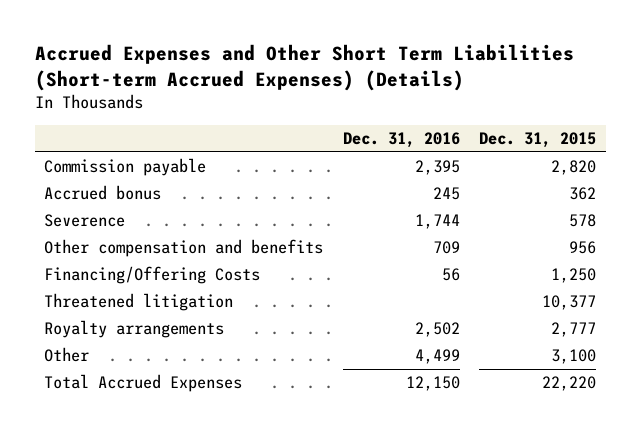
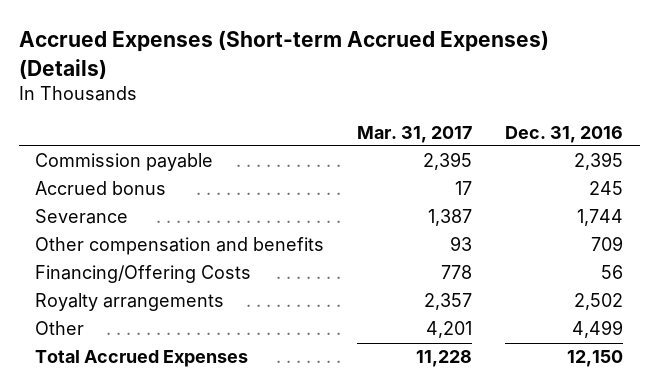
[34,44,574,91] Accrued Expenses and Other Short Term Liabilities (Short-term Accrued Expenses) (Details) -> [19,30,550,79] Accrued Expenses (Short-term Accrued Expenses) (Details)
[479,132,597,149] Dec. 31, 2015 -> none
none -> [357,125,473,143] Mar. 31, 2017
[44,214,126,228] Severence -> [35,209,129,225] Severance
[44,293,234,312] Threatened litigation -> none

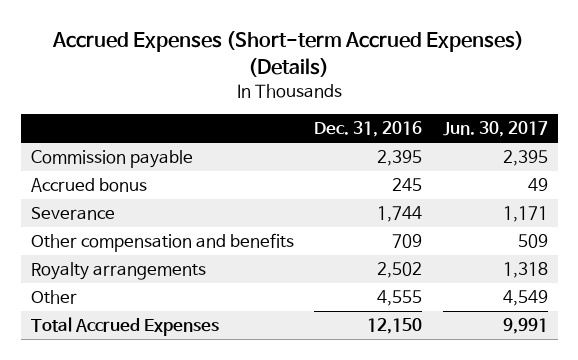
[357,125,473,143] Mar. 31, 2017 -> none
none -> [442,121,548,138] Jun. 30, 2017
[35,265,252,284] Financing/Offering Costs -> none
[572,320,624,339] 4,499 -> [377,290,423,307] 4,555

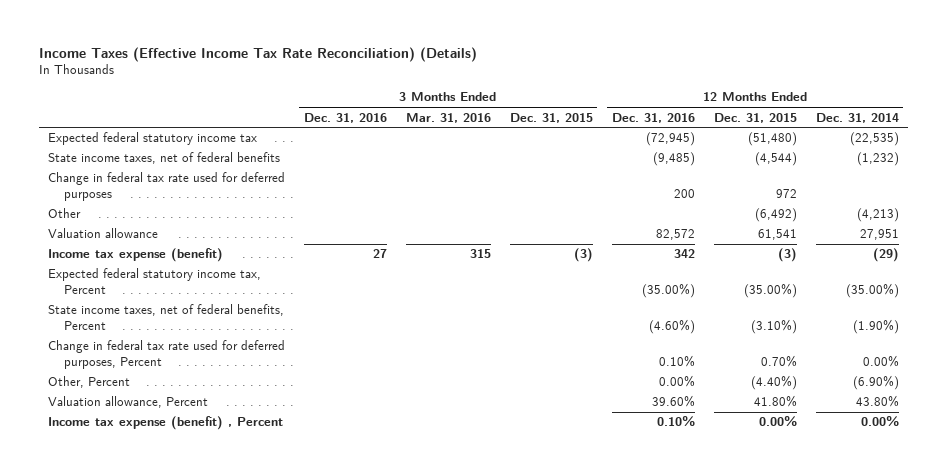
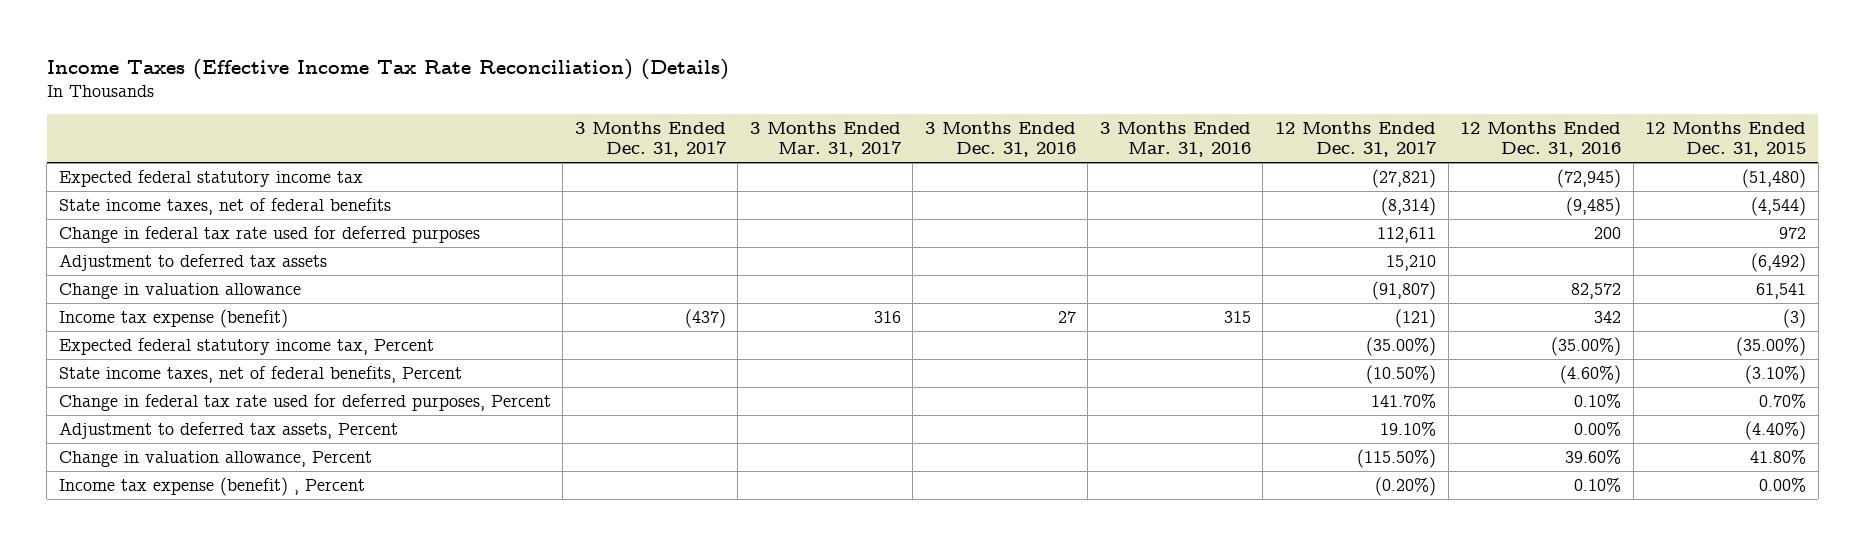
[509,112,593,123] Dec. 31, 2015 -> none
[815,112,899,123] Dec. 31, 2014 -> none
none -> [574,121,727,158] 3 Months Ended Dec. 31, 2017
none -> [749,121,902,158] 3 Months Ended Mar. 31, 2017
none -> [1275,121,1438,158] 12 Months Ended Dec. 31, 2017
[47,208,81,219] Other -> [58,253,327,271] Adjustment to deferred tax assets
[47,228,158,239] Valuation allowance -> [58,282,301,299] Change in valuation allowance
[47,376,130,389] Other, Percent -> none
none -> [58,421,398,439] Adjustment to deferred tax assets, Percent
[47,396,208,409] Valuation allowance, Percent -> [58,450,372,467] Change in valuation allowance, Percent

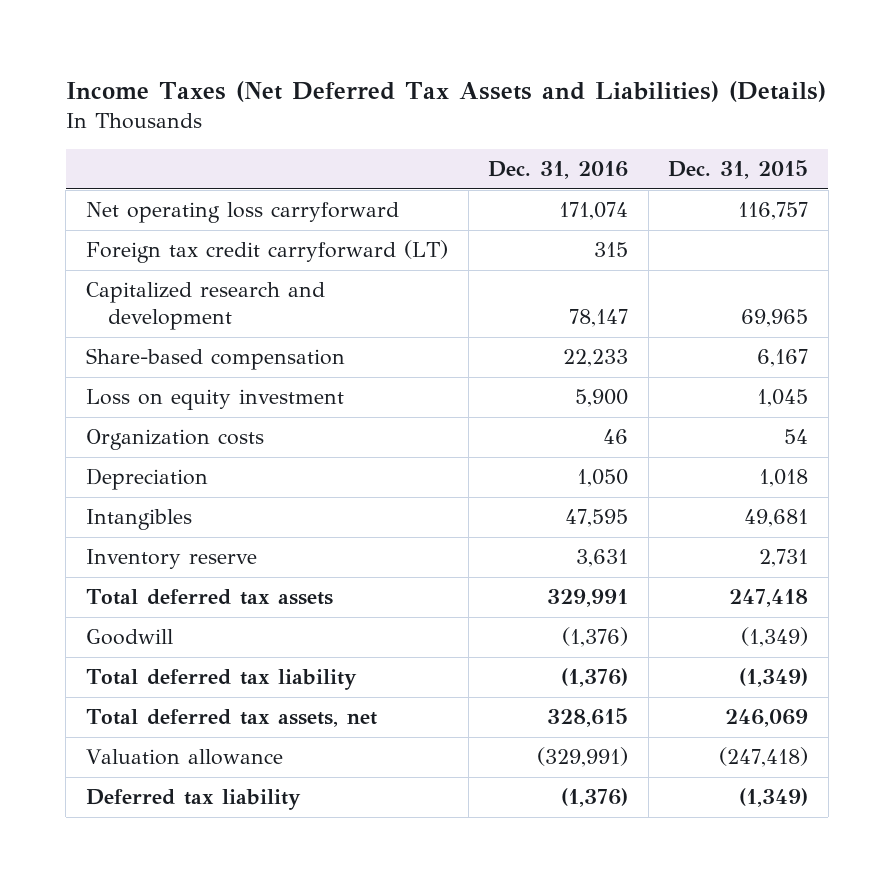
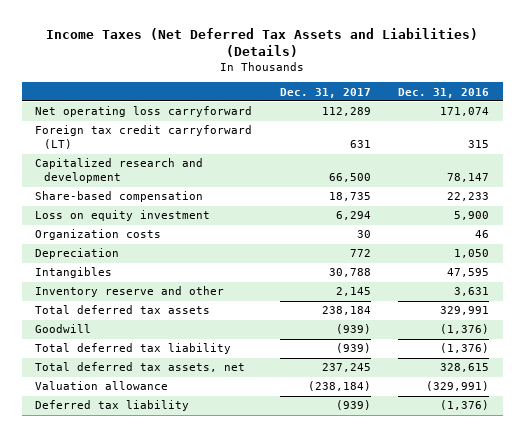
[668,160,809,180] Dec. 31, 2015 -> none
none -> [279,87,371,98] Dec. 31, 2017
[85,549,257,570] Inventory reserve -> [35,286,225,298] Inventory reserve and other

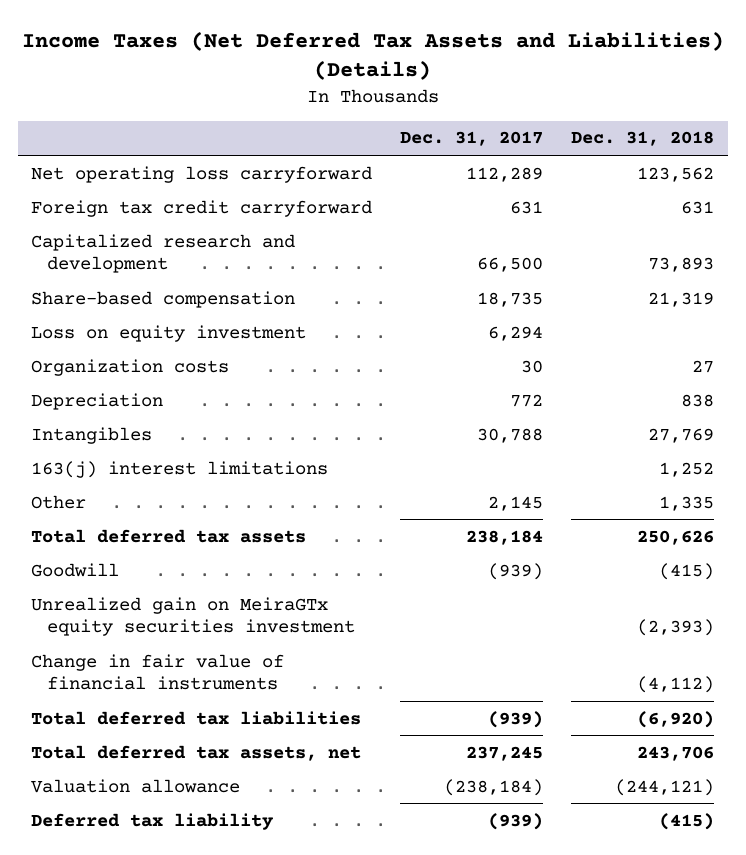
[398,87,490,98] Dec. 31, 2016 -> none
none -> [571,131,715,147] Dec. 31, 2018
[35,125,253,150] Foreign tax credit carryforward (LT) -> [31,199,373,217] Foreign tax credit carryforward
none -> [31,460,329,478] 163(j) interest limitations
[35,286,225,298] Inventory reserve and other -> [31,494,87,509] Other
none -> [31,596,355,636] Unrealized gain on MeiraGTx equity securities investment
none -> [31,653,285,690] Change in fair value of financial instruments
[35,343,232,355] Total deferred tax liability -> [31,710,362,725] Total deferred tax liabilities

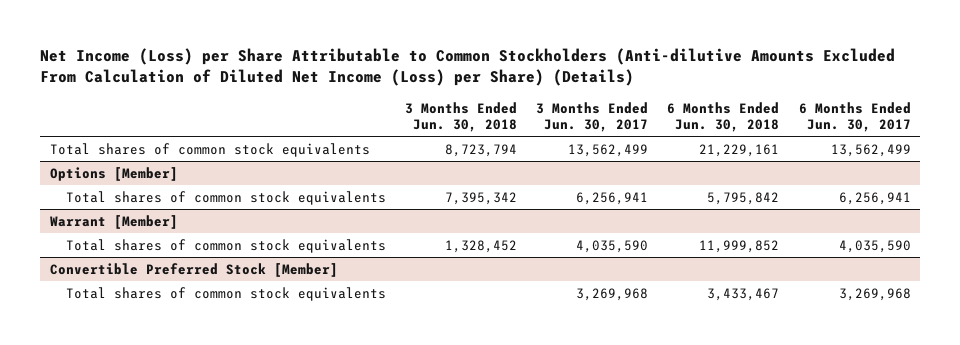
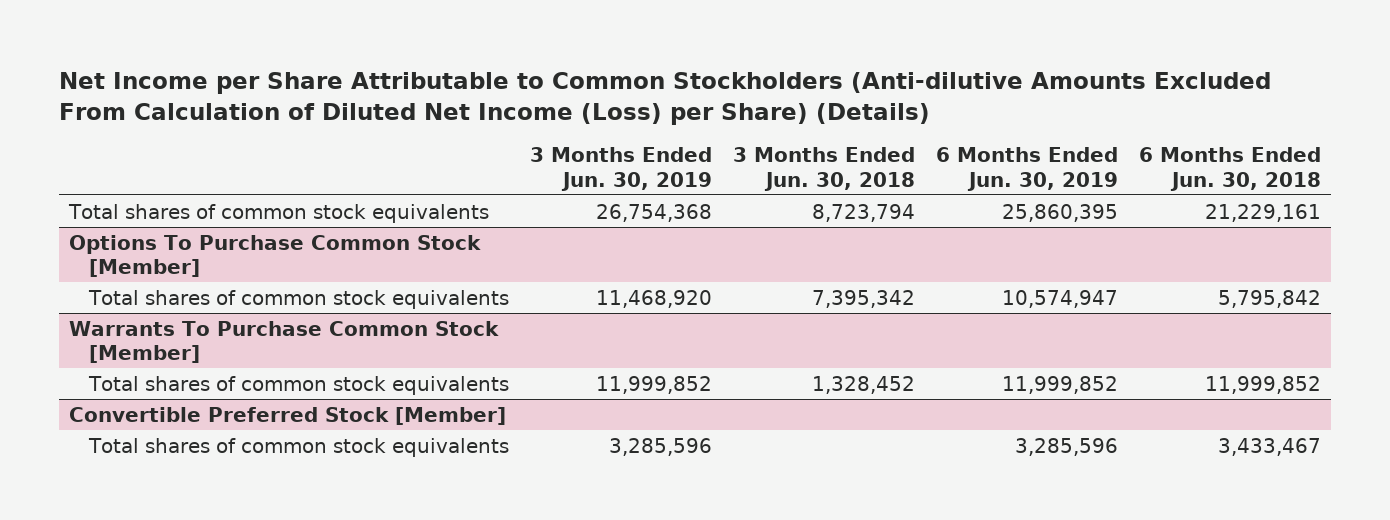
[40,48,896,87] Net Income (Loss) per Share Attributable to Common Stockholders (Anti-dilutive Amounts Excluded From Calculation of Diluted Net Income (Loss) per Share) (Details) -> [58,72,1271,125] Net Income per Share Attributable to Common Stockholders (Anti-dilutive Amounts Excluded From Calculation of Diluted Net Income (Loss) per Share) (Details)
[536,101,649,132] 3 Months Ended Jun. 30, 2017 -> none
[798,101,911,132] 6 Months Ended Jun. 30, 2017 -> none
none -> [529,147,712,191] 3 Months Ended Jun. 30, 2019
none -> [935,147,1118,191] 6 Months Ended Jun. 30, 2019
[49,166,178,181] Options [Member] -> [69,234,482,277] Options To Purchase Common Stock [Member]
[49,214,178,229] Warrant [Member] -> [69,320,500,363] Warrants To Purchase Common Stock [Member]

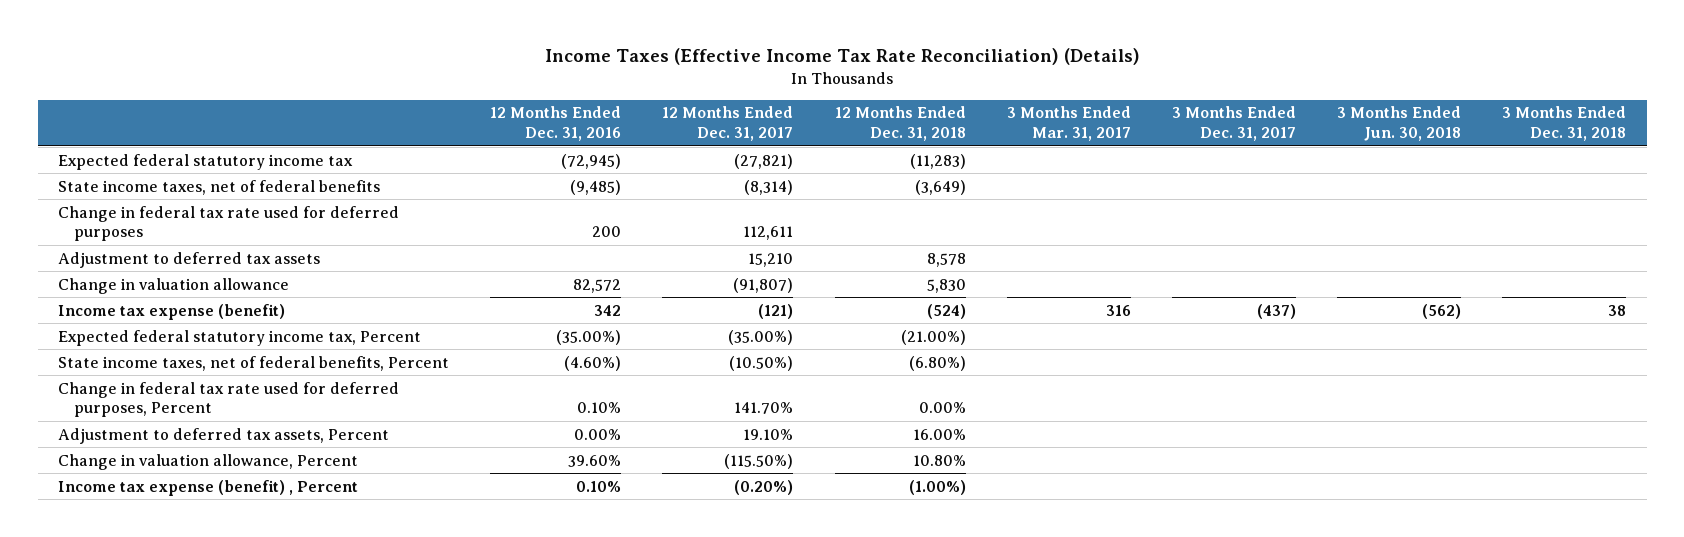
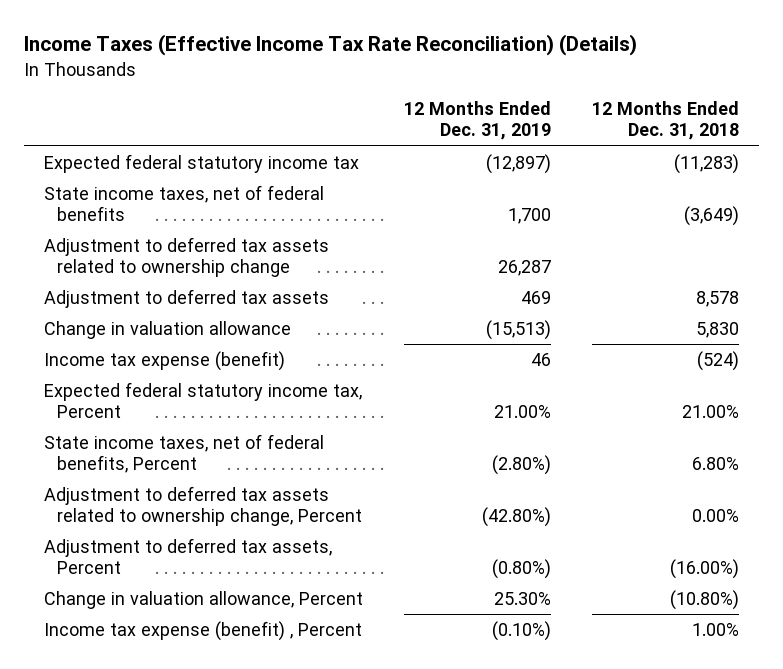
[490,106,622,141] 12 Months Ended Dec. 31, 2016 -> none
[662,106,794,141] 12 Months Ended Dec. 31, 2017 -> none
[1006,106,1131,141] 3 Months Ended Mar. 31, 2017 -> none
[1171,106,1296,141] 3 Months Ended Dec. 31, 2017 -> none
[1337,106,1462,141] 3 Months Ended Jun. 30, 2018 -> none
[1502,106,1627,141] 3 Months Ended Dec. 31, 2018 -> none
none -> [404,101,552,141] 12 Months Ended Dec. 31, 2019
[58,205,400,242] Change in federal tax rate used for deferred purposes -> none
none -> [44,236,330,277] Adjustment to deferred tax assets related to ownership change
[58,381,400,418] Change in federal tax rate used for deferred purposes, Percent -> none
[900,329,966,345] (21.00%) -> [681,404,739,418] 21.00%
[908,355,966,371] (6.80%) -> [691,456,739,470] 6.80%
none -> [44,485,363,526] Adjustment to deferred tax assets related to ownership change, Percent
[912,428,966,440] 16.00% -> [669,558,739,579] (16.00%)
[912,454,966,466] 10.80% -> [669,589,739,610] (10.80%)
[908,479,966,495] (1.00%) -> [691,622,739,636] 1.00%

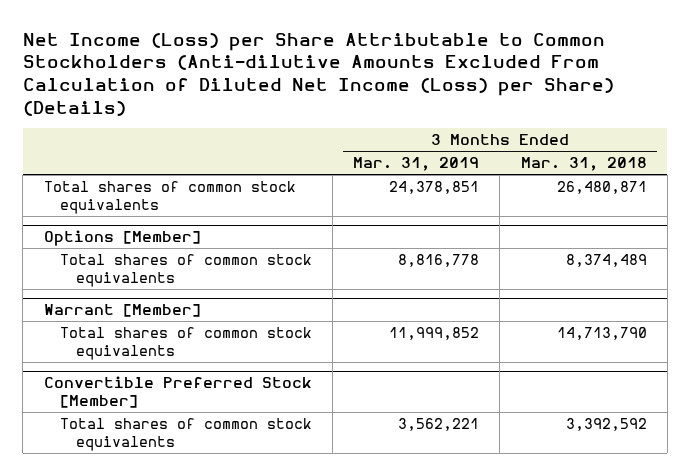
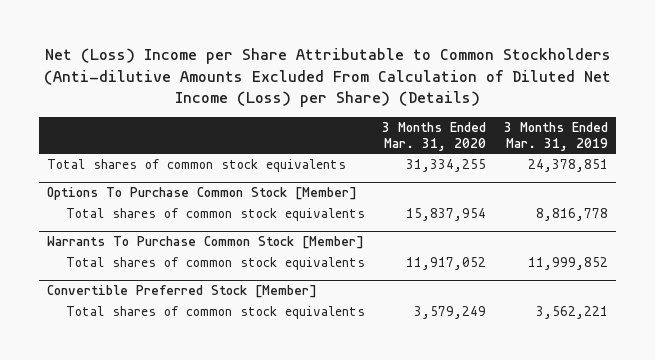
[22,32,614,116] Net Income (Loss) per Share Attributable to Common Stockholders (Anti-dilutive Amounts Excluded From Calculation of Diluted Net Income (Loss) per Share) (Details) -> [43,48,611,107] Net (Loss) Income per Share Attributable to Common Stockholders (Anti-dilutive Amounts Excluded From Calculation of Diluted Net Income (Loss) per Share) (Details)
[520,157,647,172] Mar. 31, 2018 -> none
none -> [382,121,487,151] 3 Months Ended Mar. 31, 2020
[43,230,201,247] Options [Member] -> [47,187,358,201] Options To Purchase Common Stock [Member]
[43,304,201,318] Warrant [Member] -> [47,236,365,250] Warrants To Purchase Common Stock [Member]

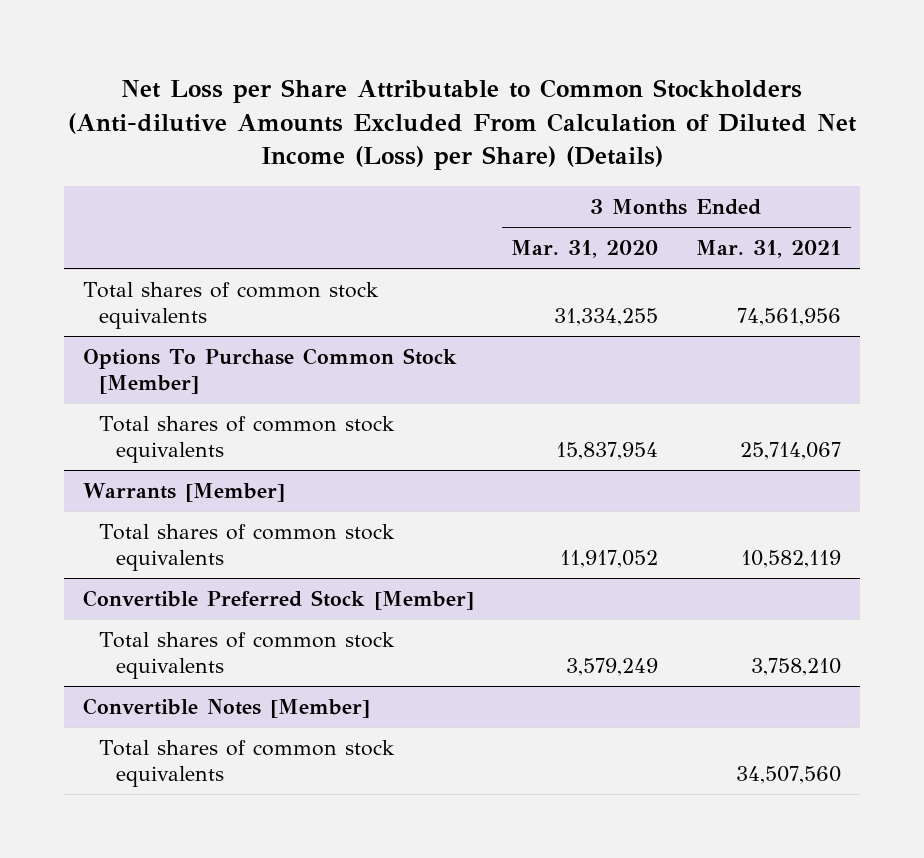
[43,48,611,107] Net (Loss) Income per Share Attributable to Common Stockholders (Anti-dilutive Amounts Excluded From Calculation of Diluted Net Income (Loss) per Share) (Details) -> [67,79,857,171] Net Loss per Share Attributable to Common Stockholders (Anti-dilutive Amounts Excluded From Calculation of Diluted Net Income (Loss) per Share) (Details)
[503,121,608,151] 3 Months Ended Mar. 31, 2019 -> none
none -> [696,240,842,259] Mar. 31, 2021
[47,236,365,250] Warrants To Purchase Common Stock [Member] -> [82,482,285,502] Warrants [Member]
none -> [82,697,370,718] Convertible Notes [Member]
none -> [99,739,396,787] Total shares of common stock equivalents

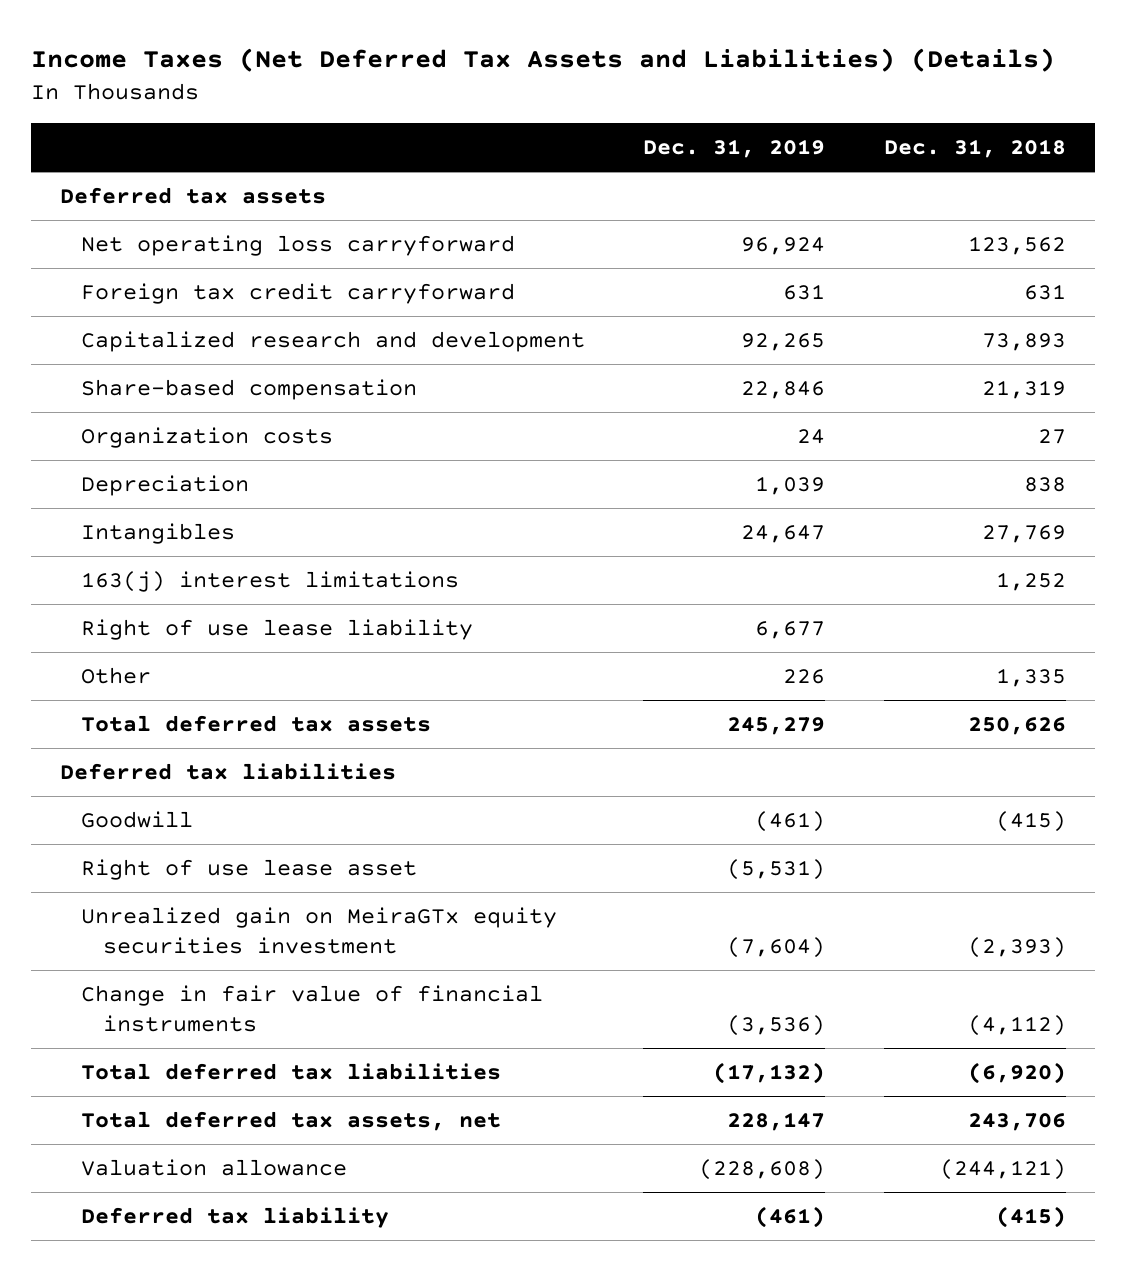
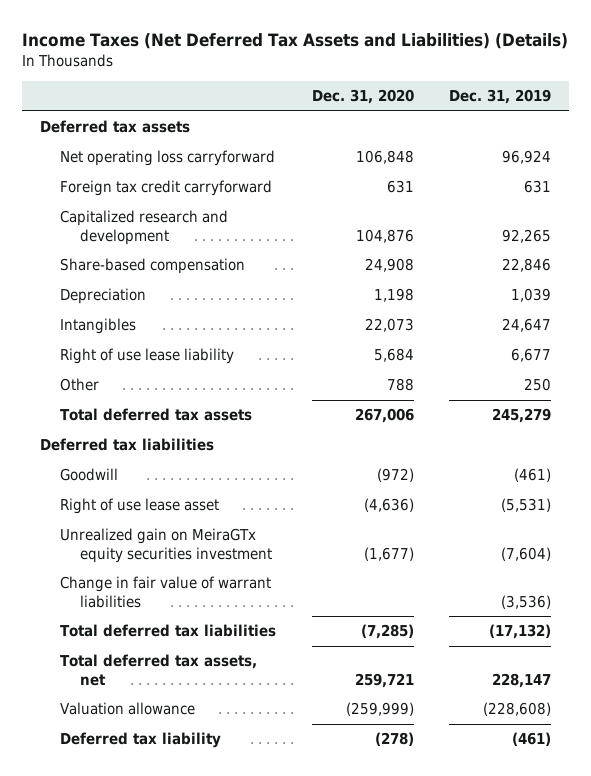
[883,139,1066,159] Dec. 31, 2018 -> none
none -> [311,89,414,105] Dec. 31, 2020
[81,427,334,449] Organization costs -> none
[81,571,460,593] 163(j) interest limitations -> none
[783,669,826,685] 226 -> [524,378,552,392] 250
[81,985,544,1033] Change in fair value of financial instruments -> [60,576,272,608] Change in fair value of warrant liabilities

